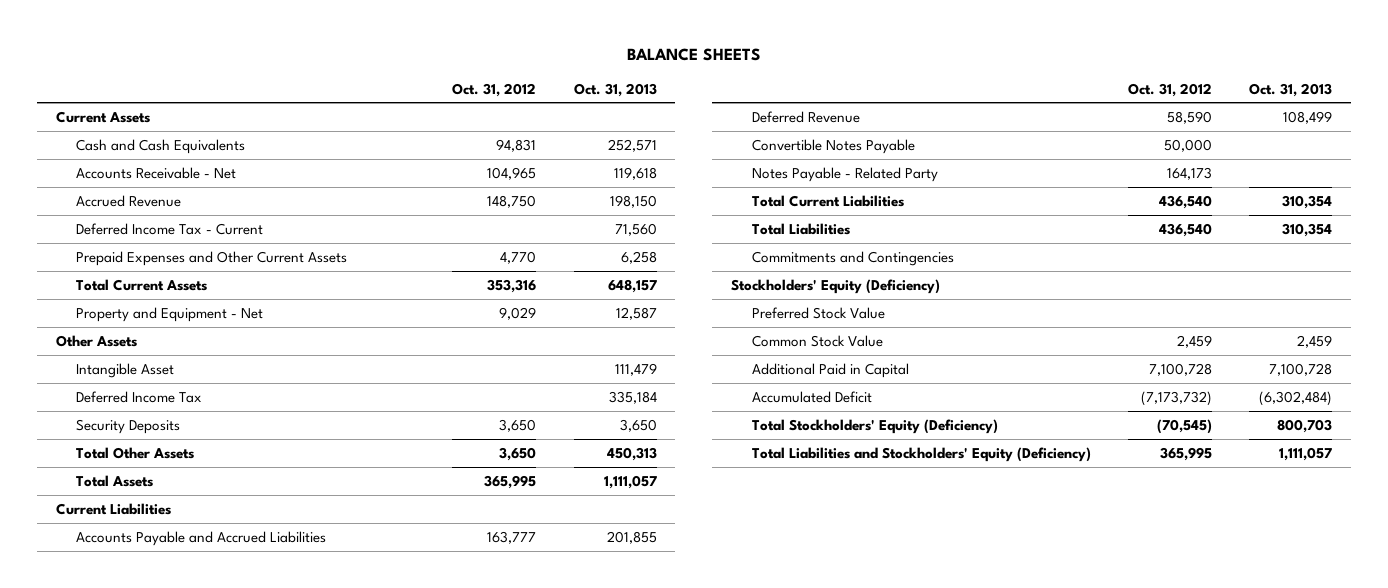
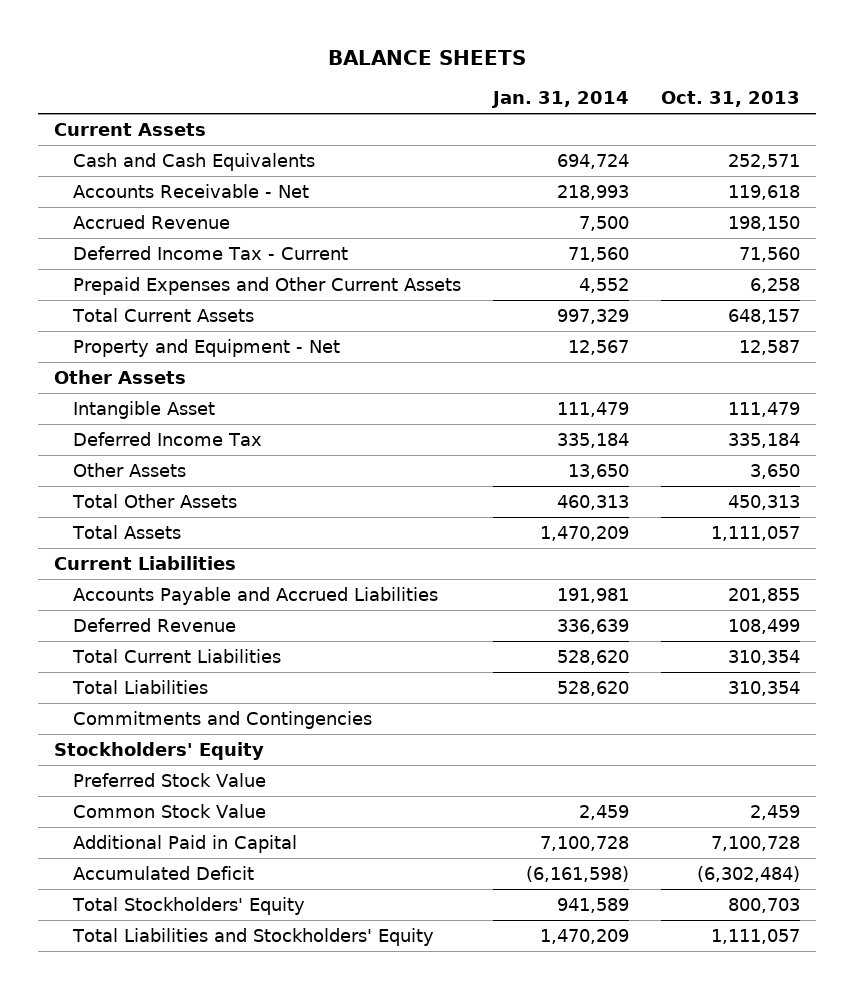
[452,82,537,97] Oct. 31, 2012 -> none
none -> [491,90,630,108] Jan. 31, 2014
[76,418,181,434] Security Deposits -> [73,462,187,477] Other Assets
[751,138,915,154] Convertible Notes Payable -> none
[751,166,938,182] Notes Payable - Related Party -> none
[730,278,940,294] Stockholders' Equity (Deficiency) -> [53,741,264,760] Stockholders' Equity
[751,418,998,434] Total Stockholders' Equity (Deficiency) -> [72,896,306,915] Total Stockholders' Equity
[751,446,1091,462] Total Liabilities and Stockholders' Equity (Deficiency) -> [72,927,435,946] Total Liabilities and Stockholders' Equity

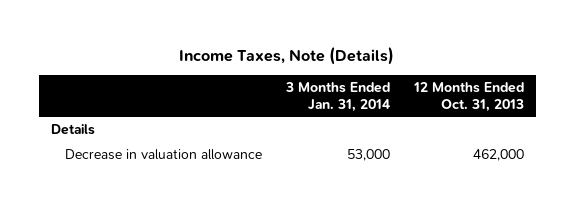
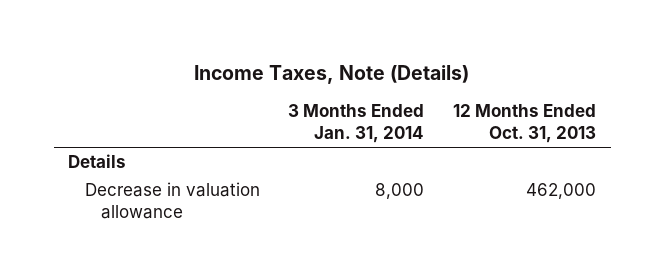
[346,149,390,162] 53,000 -> [375,183,425,200] 8,000

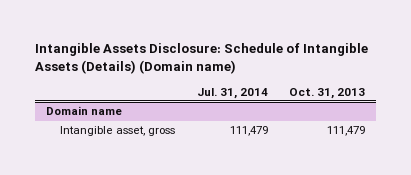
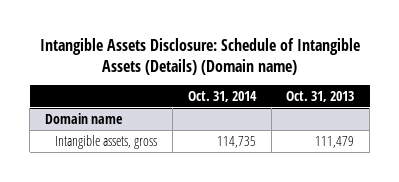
[196,87,268,99] Jul. 31, 2014 -> none
none -> [187,90,257,102] Oct. 31, 2014
[60,126,176,137] Intangible asset, gross -> [55,134,158,149] Intangible assets, gross

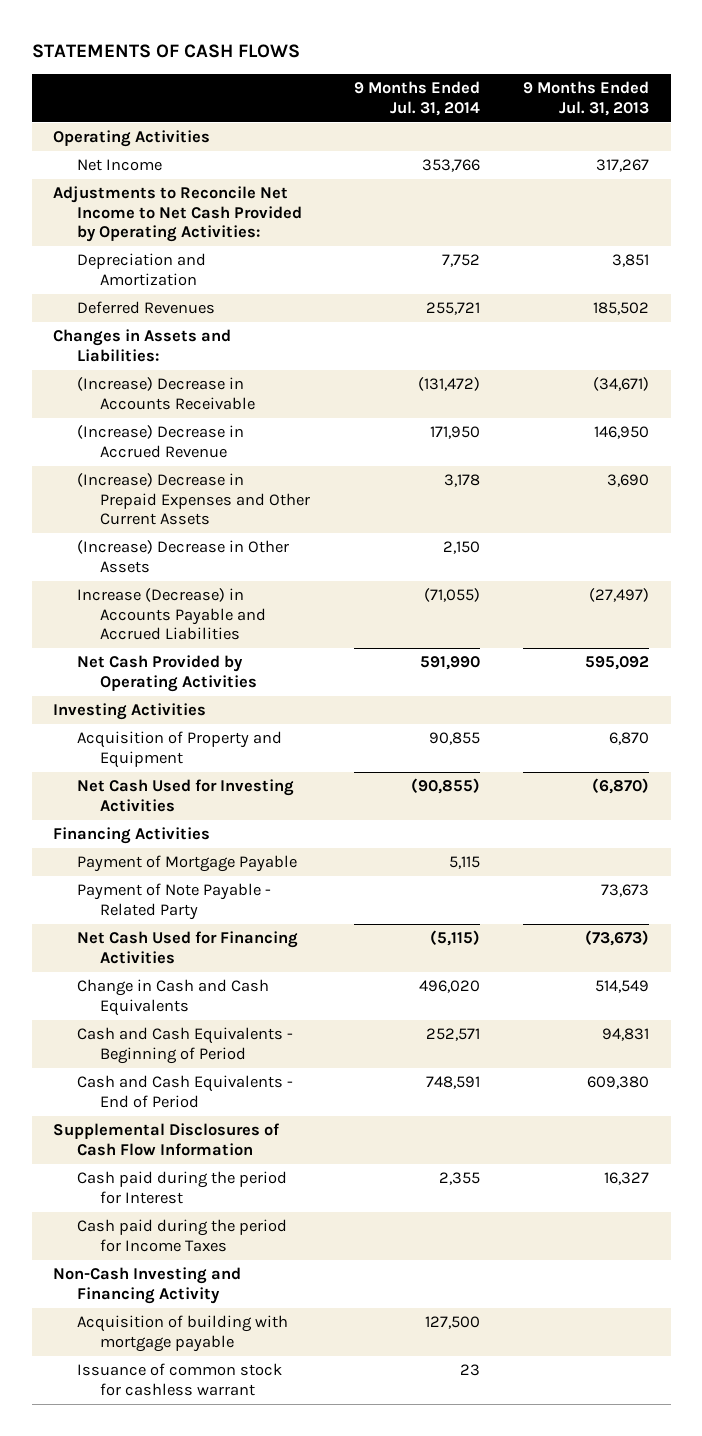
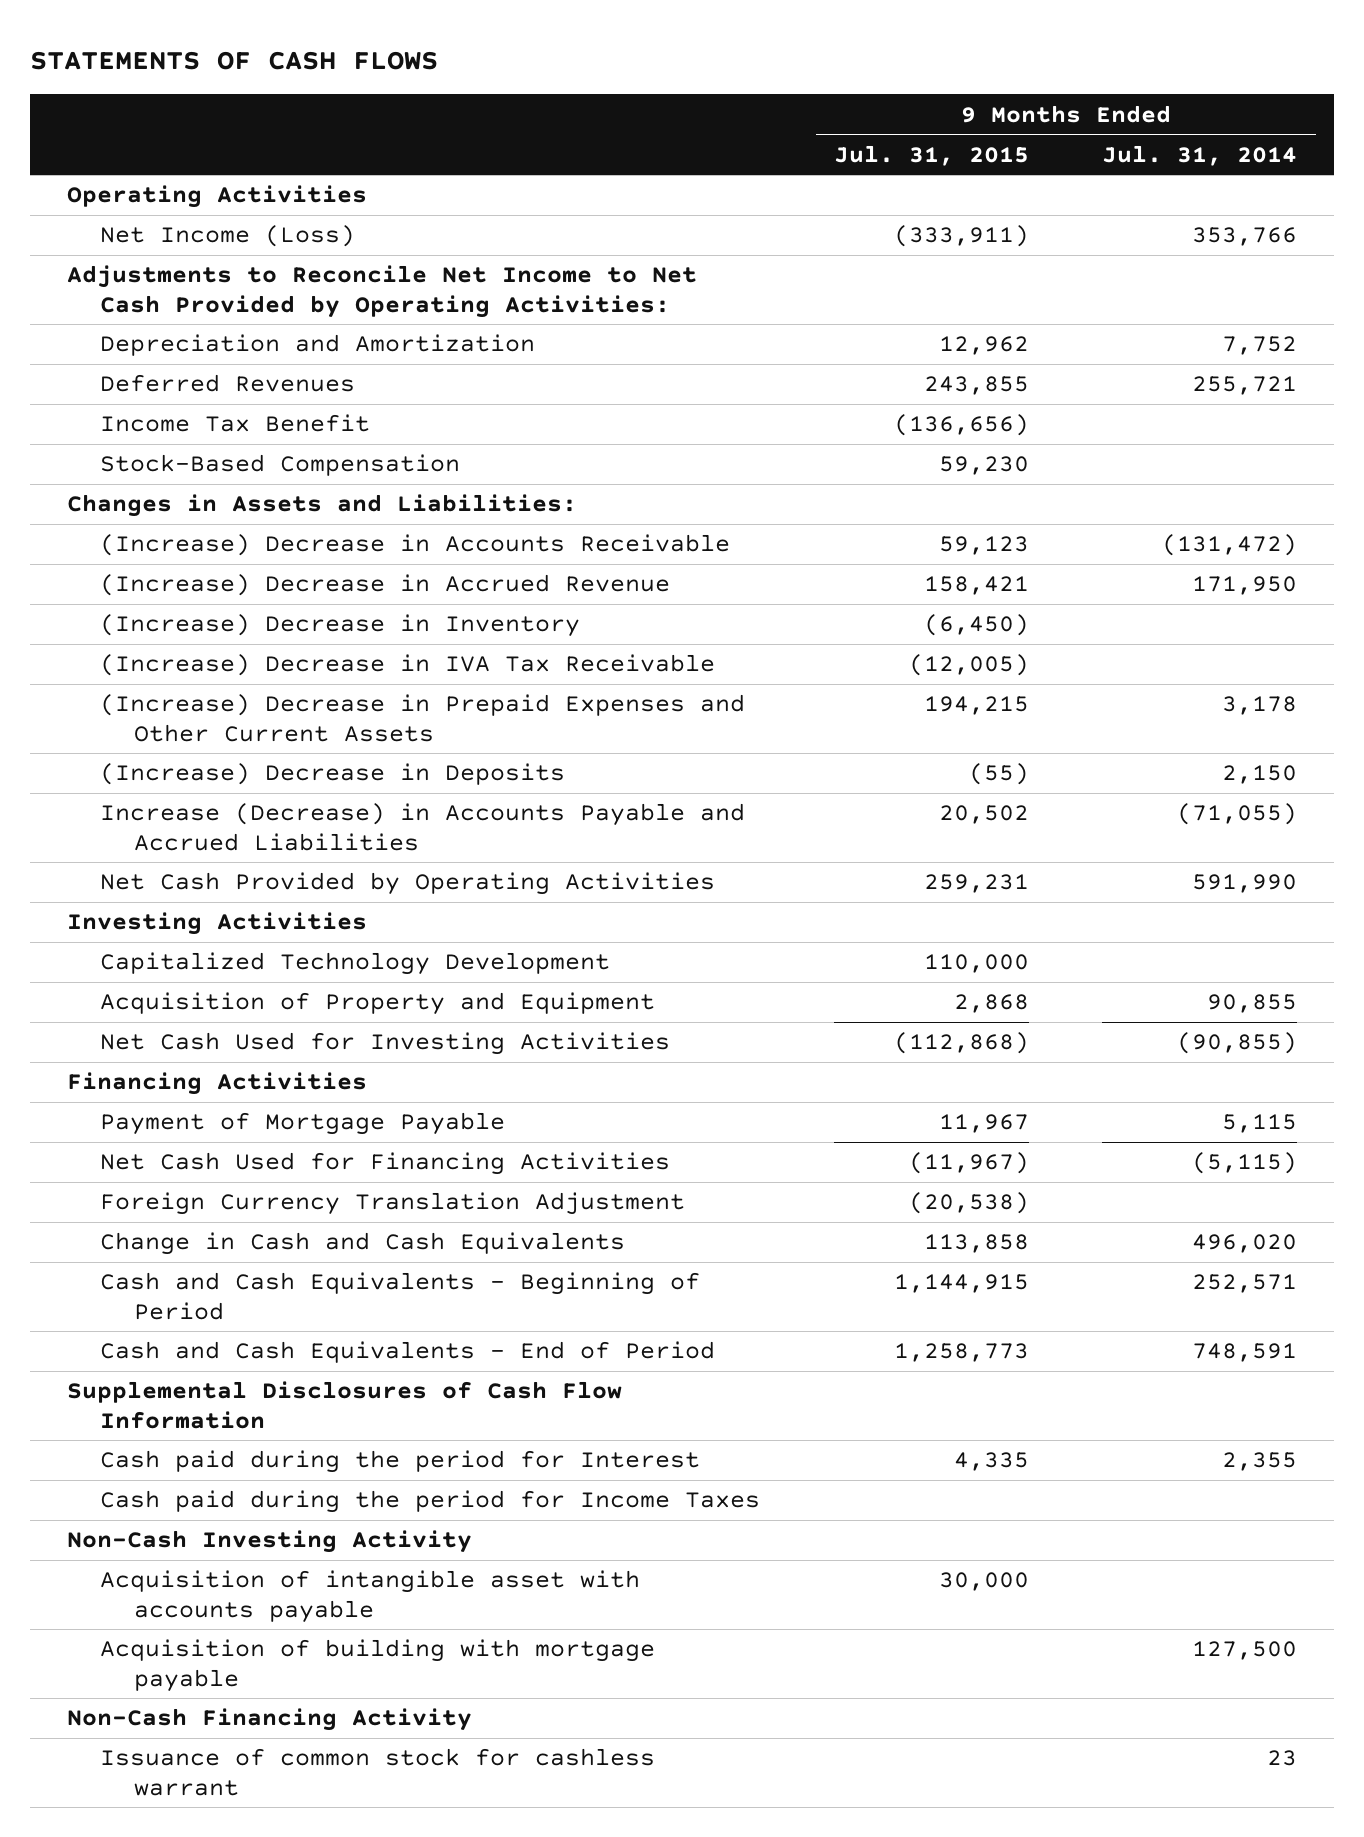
[522,81,649,116] 9 Months Ended Jul. 31, 2013 -> none
none -> [833,144,1029,166] Jul. 31, 2015
[76,159,162,172] Net Income -> [100,225,356,248] Net Income (Loss)
none -> [100,414,371,433] Income Tax Benefit
none -> [100,454,461,477] Stock-Based Compensation
none -> [100,614,581,638] (Increase) Decrease in Inventory
none -> [100,654,716,677] (Increase) Decrease in IVA Tax Receivable
[76,540,289,573] (Increase) Decrease in Other Assets -> [100,763,566,786] (Increase) Decrease in Deposits
none -> [100,952,611,976] Capitalized Technology Development
[76,883,271,920] Payment of Note Payable - Related Party -> none
none -> [100,1192,686,1216] Foreign Currency Translation Adjustment
[53,1267,242,1304] Non-Cash Investing and Financing Activity -> [66,1530,472,1554] Non-Cash Investing Activity
none -> [100,1570,641,1623] Acquisition of intangible asset with accounts payable
none -> [66,1708,472,1732] Non-Cash Financing Activity

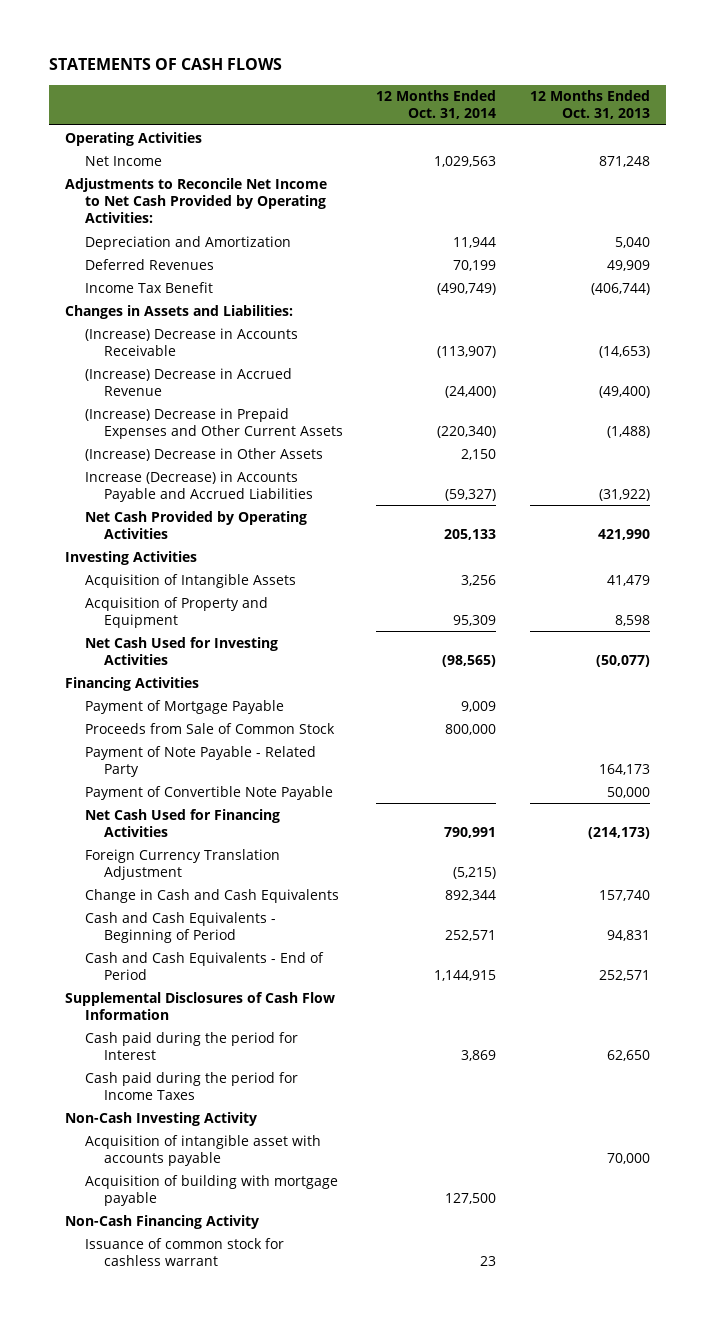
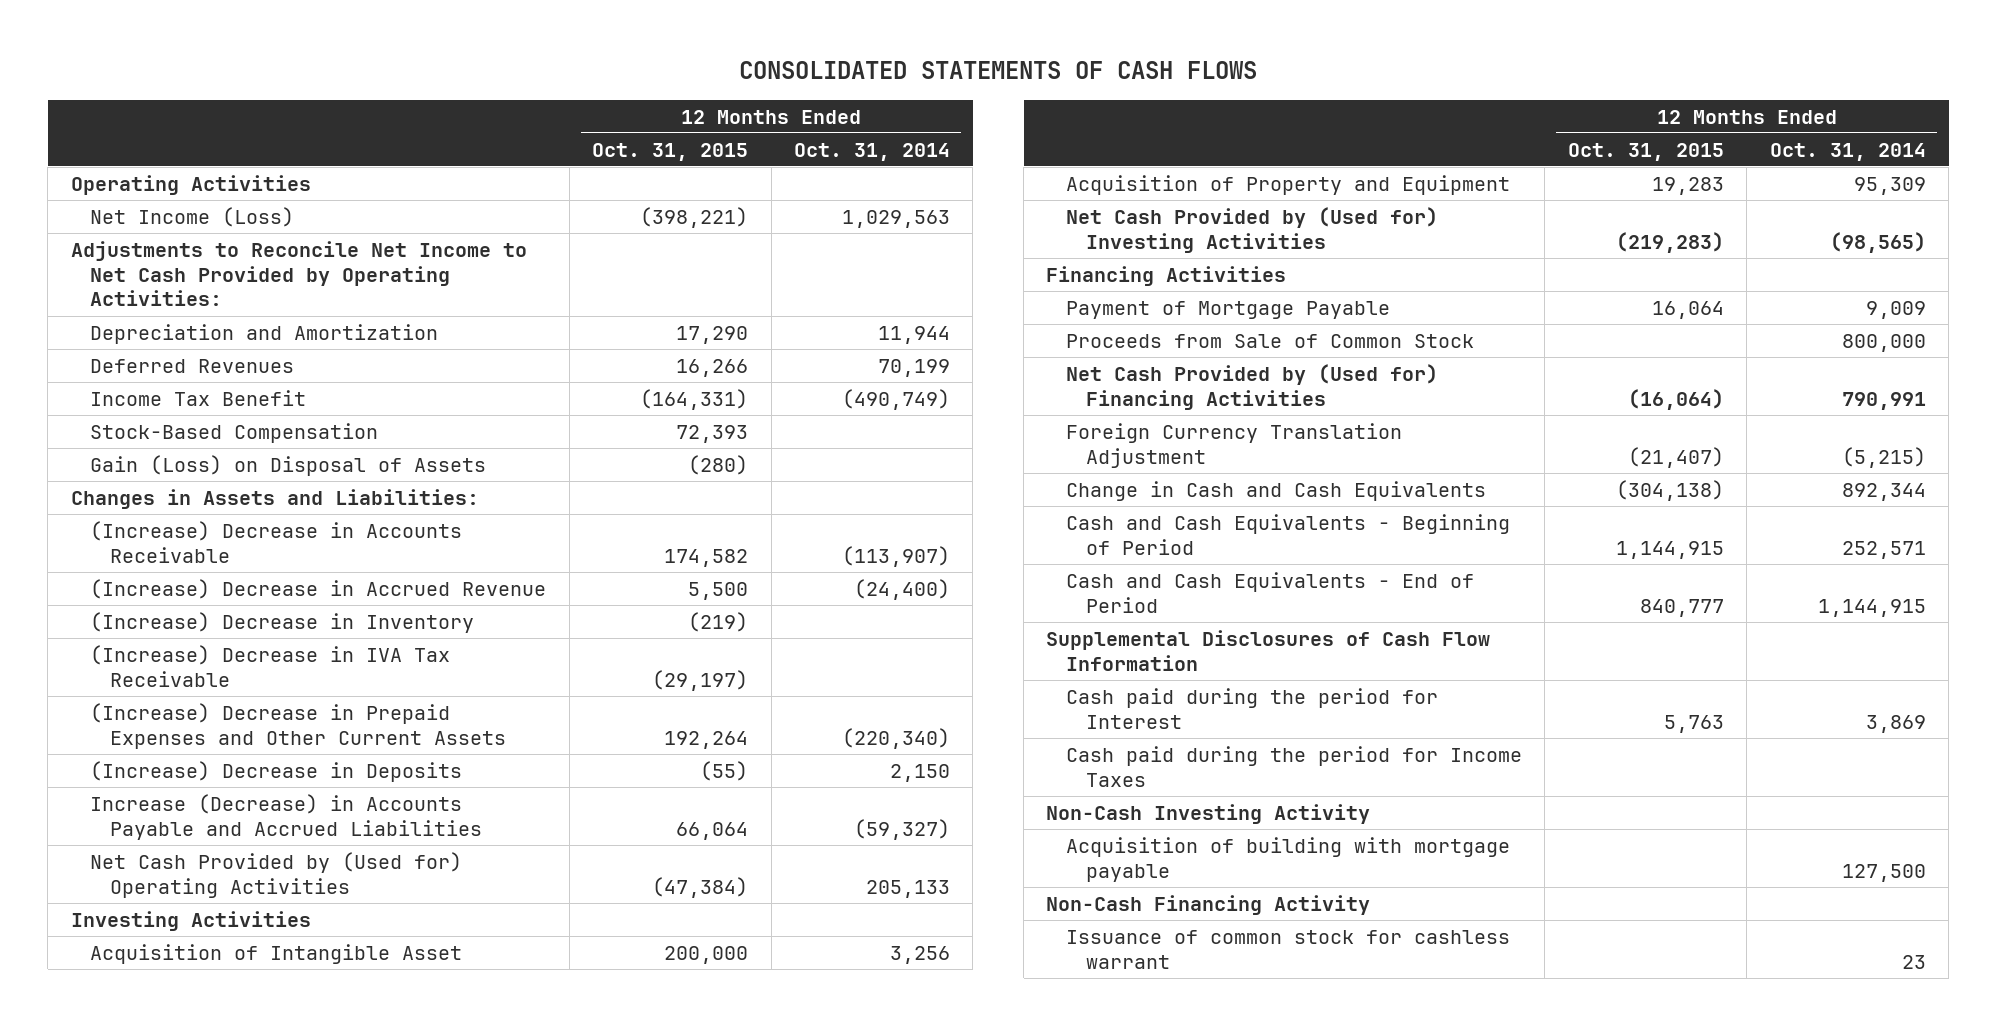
[48,58,282,71] STATEMENTS OF CASH FLOWS -> [739,61,1258,80] CONSOLIDATED STATEMENTS OF CASH FLOWS
[529,90,650,120] 12 Months Ended Oct. 31, 2013 -> none
none -> [592,142,749,161] Oct. 31, 2015
[84,155,162,166] Net Income -> [90,206,295,227] Net Income (Loss)
none -> [90,422,379,443] Stock-Based Compensation
none -> [90,454,487,476] Gain (Loss) on Disposal of Assets
none -> [90,611,475,633] (Increase) Decrease in Inventory
none -> [90,644,451,687] (Increase) Decrease in IVA Tax Receivable
[84,447,323,461] (Increase) Decrease in Other Assets -> [90,760,463,782] (Increase) Decrease in Deposits
[84,510,307,539] Net Cash Provided by Operating Activities -> [90,851,463,898] Net Cash Provided by (Used for) Operating Activities
[84,573,296,588] Acquisition of Intangible Assets -> [90,943,463,964] Acquisition of Intangible Asset
[84,636,278,665] Net Cash Used for Investing Activities -> [1066,206,1439,253] Net Cash Provided by (Used for) Investing Activities
[84,745,316,777] Payment of Note Payable - Related Party -> none
[84,785,333,800] Payment of Convertible Note Payable -> none
[84,808,280,837] Net Cash Used for Financing Activities -> [1066,363,1439,410] Net Cash Provided by (Used for) Financing Activities
[84,1134,321,1166] Acquisition of intangible asset with accounts payable -> none

